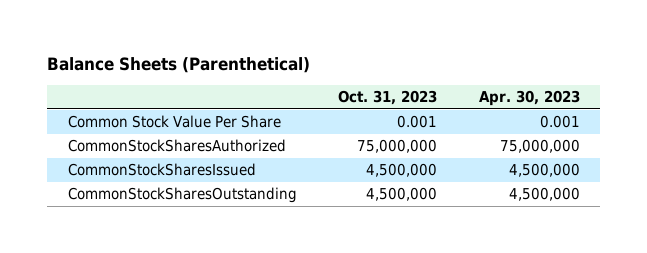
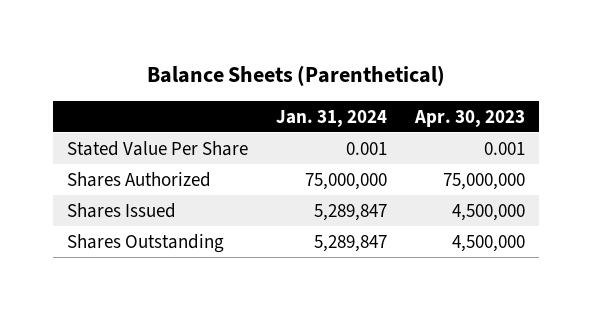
[338,90,438,106] Oct. 31, 2023 -> none
none -> [275,109,387,127] Jan. 31, 2024
[67,115,281,129] Common Stock Value Per Share -> [66,140,248,156] Stated Value Per Share
[67,139,286,153] CommonStockSharesAuthorized -> [66,171,211,187] Shares Authorized
[67,163,256,177] CommonStockSharesIssued -> [66,202,176,218] Shares Issued
[67,187,297,204] CommonStockSharesOutstanding -> [66,233,224,253] Shares Outstanding

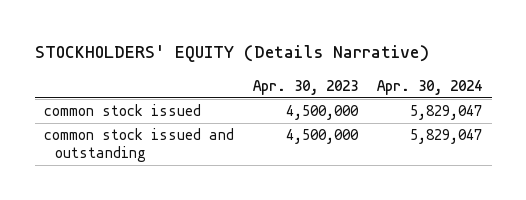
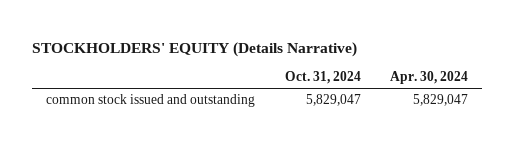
[253,79,359,95] Apr. 30, 2023 -> none
none -> [284,71,361,85] Oct. 31, 2024
[44,104,202,117] common stock issued -> none

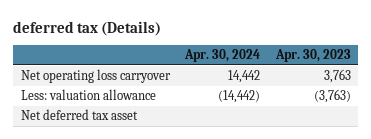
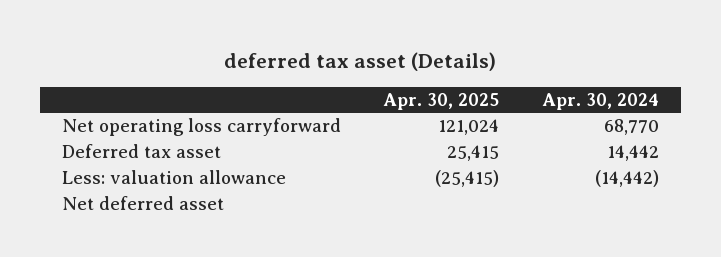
[13,20,162,36] deferred tax (Details) -> [224,52,497,72] deferred tax asset (Details)
[274,49,351,63] Apr. 30, 2023 -> none
none -> [383,92,500,110] Apr. 30, 2025
[20,69,171,84] Net operating loss carryover -> [61,118,341,137] Net operating loss carryforward
[228,70,261,84] 14,442 -> [604,119,660,136] 68,770
none -> [61,144,221,159] Deferred tax asset
[20,109,138,121] Net deferred tax asset -> [61,196,224,211] Net deferred asset

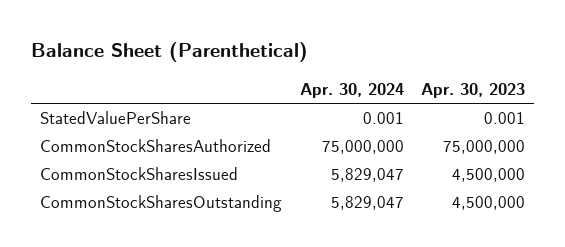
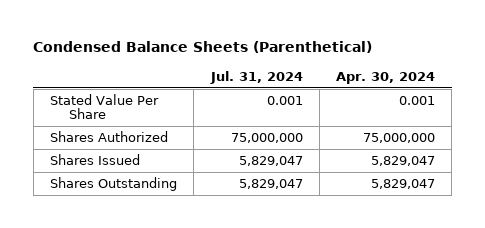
[30,42,308,63] Balance Sheet (Parenthetical) -> [33,41,373,54] Condensed Balance Sheets (Parenthetical)
[421,82,526,98] Apr. 30, 2023 -> none
none -> [209,70,303,84] Jul. 31, 2024
[39,111,191,125] StatedValuePerShare -> [50,94,160,120] Stated Value Per Share
[39,139,271,153] CommonStockSharesAuthorized -> [50,131,169,143] Shares Authorized
[39,167,238,181] CommonStockSharesIssued -> [50,154,141,166] Shares Issued
[39,195,282,213] CommonStockSharesOutstanding -> [50,177,178,192] Shares Outstanding

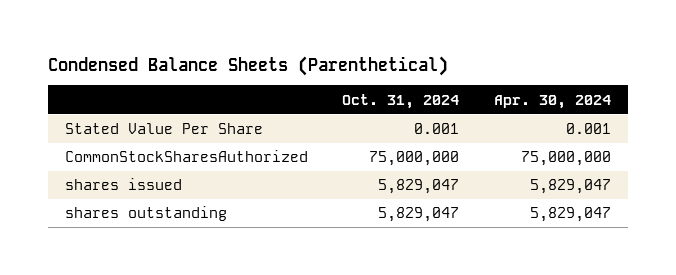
[209,70,303,84] Jul. 31, 2024 -> none
none -> [342,93,460,109] Oct. 31, 2024
[50,131,169,143] Shares Authorized -> [65,150,309,163] CommonStockSharesAuthorized
[50,154,141,166] Shares Issued -> [65,178,183,191] shares issued
[50,177,178,192] Shares Outstanding -> [65,206,228,222] shares outstanding

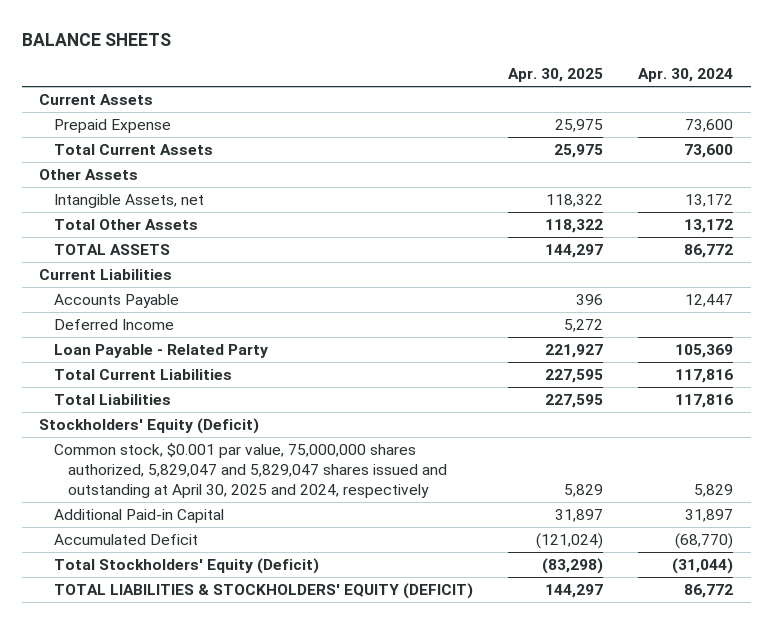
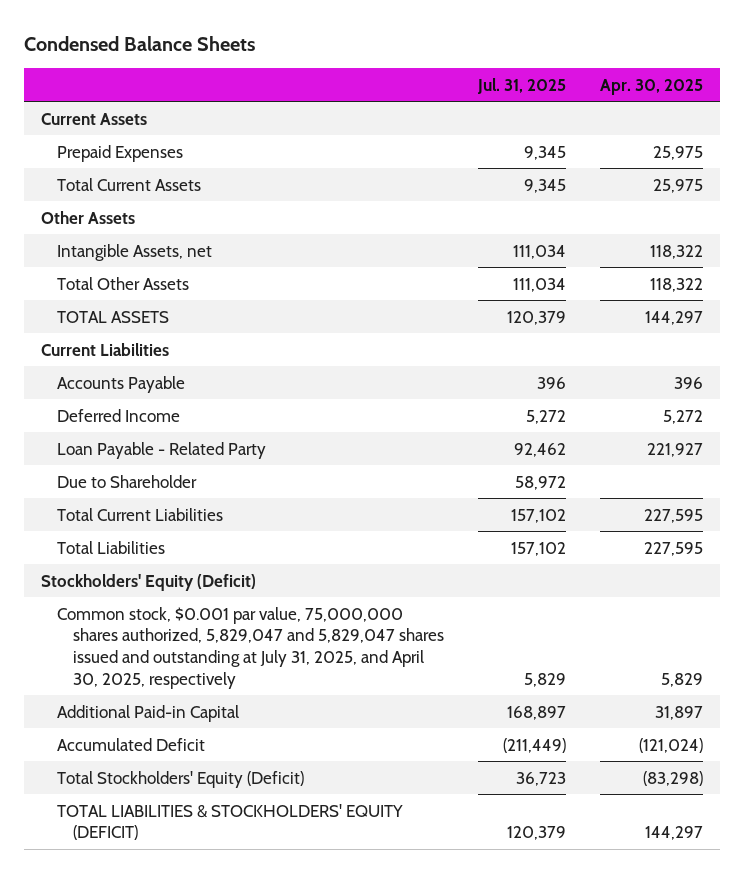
[21,32,171,46] BALANCE SHEETS -> [24,36,256,52] Condensed Balance Sheets
[638,68,734,83] Apr. 30, 2024 -> none
none -> [477,77,567,94] Jul. 31, 2025
[53,119,171,134] Prepaid Expense -> [57,144,184,162] Prepaid Expenses
none -> [57,474,198,488] Due to Shareholder
[53,443,448,498] Common stock, $0.001 par value, 75,000,000 shares authorized, 5,829,047 and 5,829,047 shares issued and outstanding at April 30, 2025 and 2024, respectively -> [57,606,445,689] Common stock, $0.001 par value, 75,000,000 shares authorized, 5,829,047 and 5,829,047 shares issued and outstanding at July 31, 2025, and April 30, 2025, respectively

